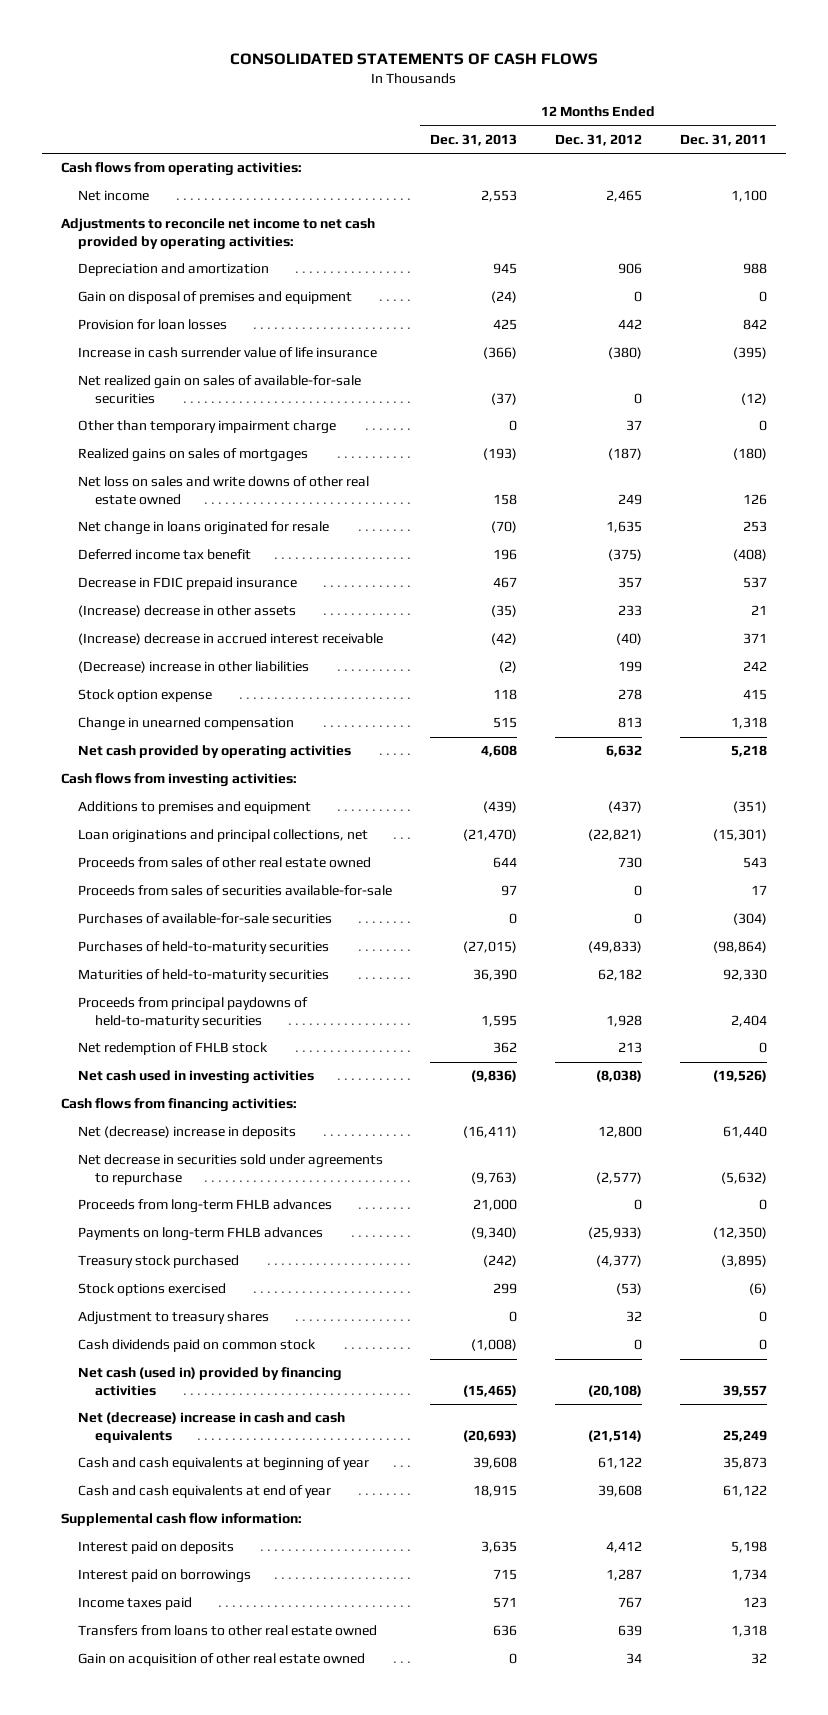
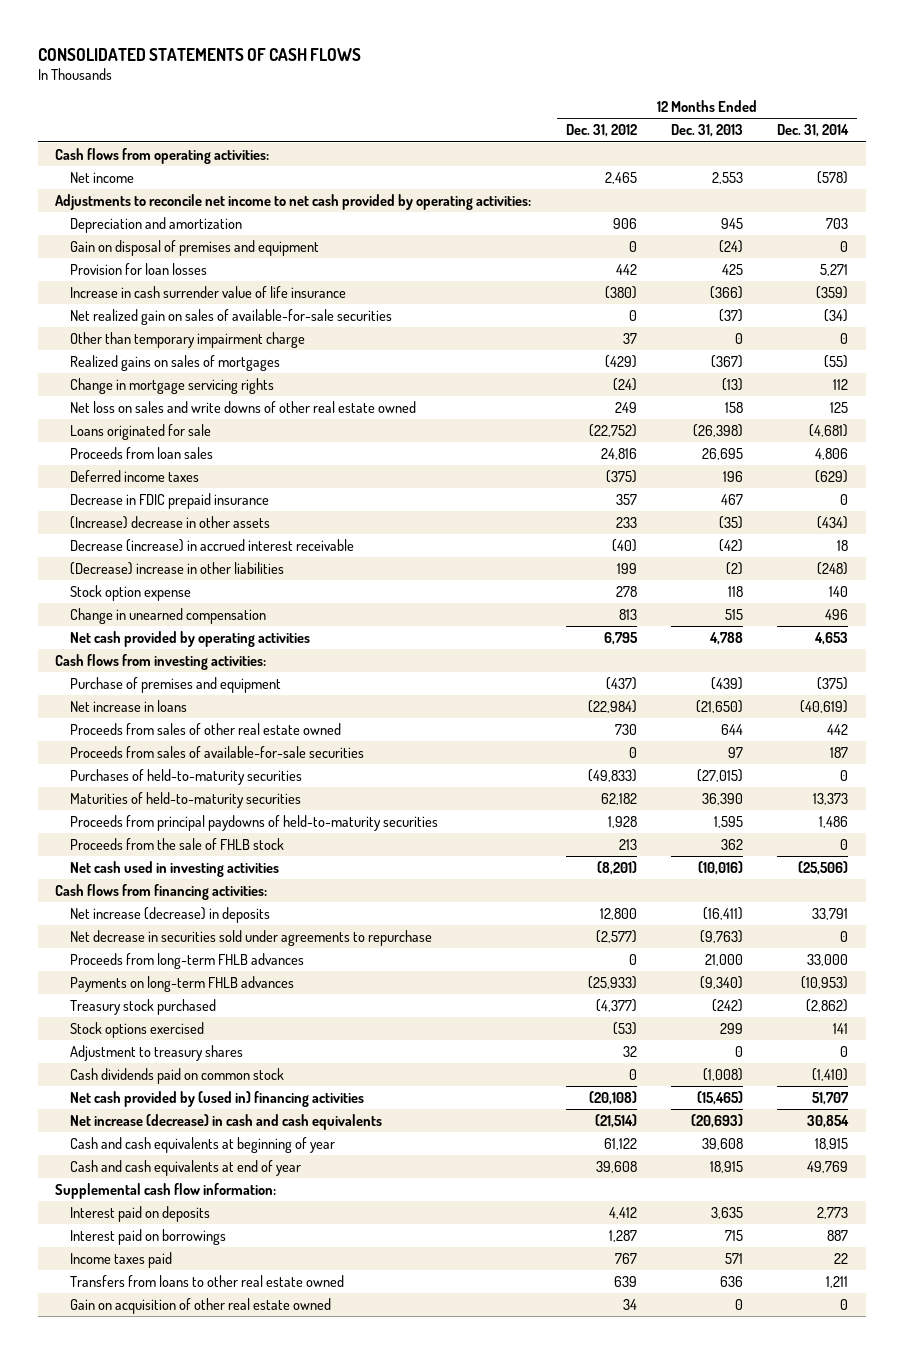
[679,133,767,146] Dec. 31, 2011 -> none
none -> [777,124,850,138] Dec. 31, 2014
[482,448,517,461] (193) -> [711,354,744,368] (367)
[607,448,642,461] (187) -> [604,354,637,368] (429)
none -> [69,377,274,394] Change in mortgage servicing rights
[77,521,329,536] Net change in loans originated for resale -> [69,423,211,440] Loans originated for sale
[490,521,517,534] (70) -> [693,423,744,437] (26,398)
[605,521,642,534] 1,635 -> [588,423,637,437] (22,752)
none -> [69,446,213,459] Proceeds from loan sales
[77,549,251,561] Deferred income tax benefit -> [69,469,199,482] Deferred income taxes
[77,633,383,646] (Increase) decrease in accrued interest receivable -> [69,538,354,552] Decrease (increase) in accrued interest receivable
[480,745,517,758] 4,608 -> [709,631,744,645] 4,788
[605,745,642,758] 6,632 -> [603,631,638,645] 6,795
[77,801,311,815] Additions to premises and equipment -> [69,676,281,693] Purchase of premises and equipment
[77,829,368,844] Loan originations and principal collections, net -> [69,699,187,712] Net increase in loans
[462,829,517,842] (21,470) -> [696,699,744,713] (21,650)
[587,829,642,842] (22,821) -> [587,699,637,713] (22,984)
[77,913,332,925] Purchases of available-for-sale securities -> none
[77,885,392,897] Proceeds from sales of securities available-for-sale -> [69,745,364,758] Proceeds from sales of available-for-sale securities
[77,1042,268,1056] Net redemption of FHLB stock -> [69,837,284,850] Proceeds from the sale of FHLB stock
[470,1070,517,1083] (9,836) -> [698,860,744,875] (10,016)
[595,1070,642,1083] (8,038) -> [596,860,637,875] (8,201)
[77,1126,296,1140] Net (decrease) increase in deposits -> [69,906,270,923] Net increase (decrease) in deposits
[77,1367,342,1396] Net cash (used in) provided by financing activities -> [69,1090,364,1107] Net cash provided by (used in) financing activities
[77,1412,345,1443] Net (decrease) increase in cash and cash equivalents -> [69,1113,382,1130] Net increase (decrease) in cash and cash equivalents

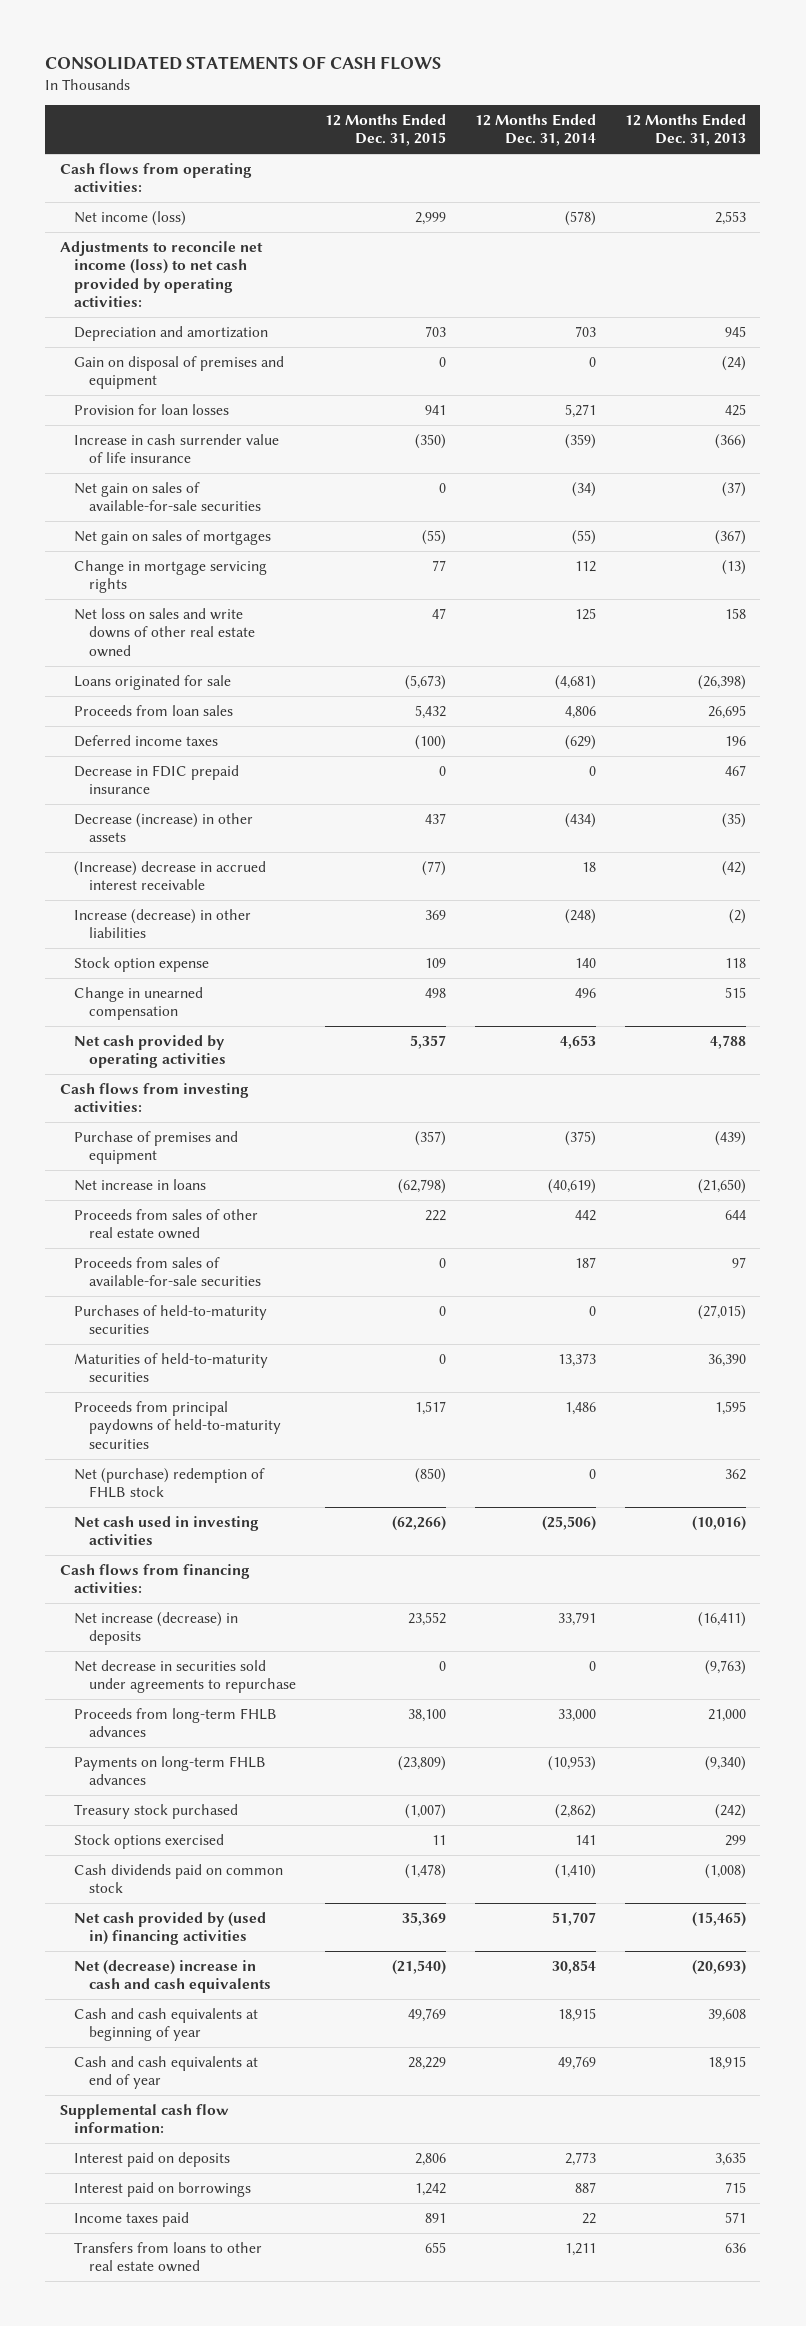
[565,124,637,138] Dec. 31, 2012 -> none
none -> [324,113,446,147] 12 Months Ended Dec. 31, 2015
[69,171,134,183] Net income -> [74,210,187,226] Net income (loss)
[55,193,532,210] Adjustments to reconcile net income to net cash provided by operating activities: -> [59,240,263,308] Adjustments to reconcile net income (loss) to net cash provided by operating activities:
[69,331,305,348] Other than temporary impairment charge -> none
[69,308,392,325] Net realized gain on sales of available-for-sale securities -> [74,481,261,512] Net gain on sales of available-for-sale securities
[69,354,280,371] Realized gains on sales of mortgages -> [74,529,272,545] Net gain on sales of mortgages
[69,515,270,529] (Increase) decrease in other assets -> [74,812,254,843] Decrease (increase) in other assets
[69,538,354,552] Decrease (increase) in accrued interest receivable -> [74,860,267,891] (Increase) decrease in accrued interest receivable
[69,561,284,575] (Decrease) increase in other liabilities -> [74,908,252,939] Increase (decrease) in other liabilities
[69,837,284,850] Proceeds from the sale of FHLB stock -> [74,1467,266,1499] Net (purchase) redemption of FHLB stock
[69,1044,243,1061] Adjustment to treasury shares -> none
[69,1113,382,1130] Net increase (decrease) in cash and cash equivalents -> [74,1959,271,1994] Net (decrease) increase in cash and cash equivalents
[69,1297,331,1314] Gain on acquisition of other real estate owned -> none

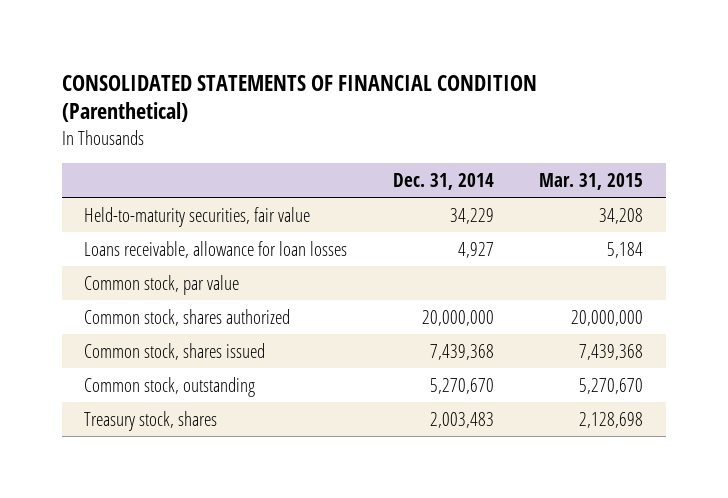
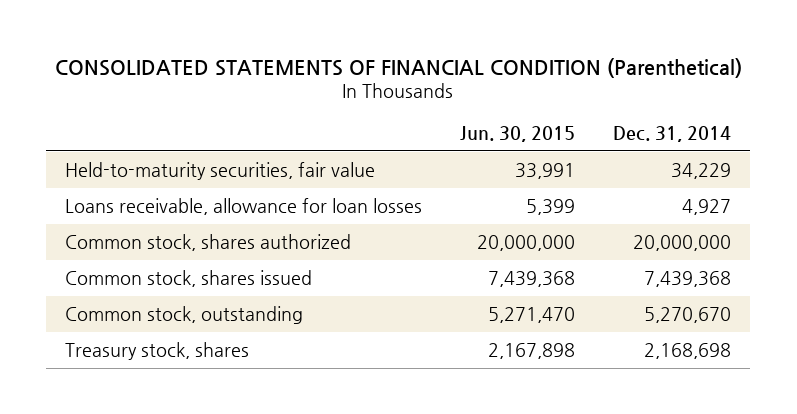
[539,172,644,190] Mar. 31, 2015 -> none
none -> [460,126,576,143] Jun. 30, 2015
[84,274,240,295] Common stock, par value -> none
[429,411,494,428] 2,003,483 -> [644,343,732,360] 2,168,698

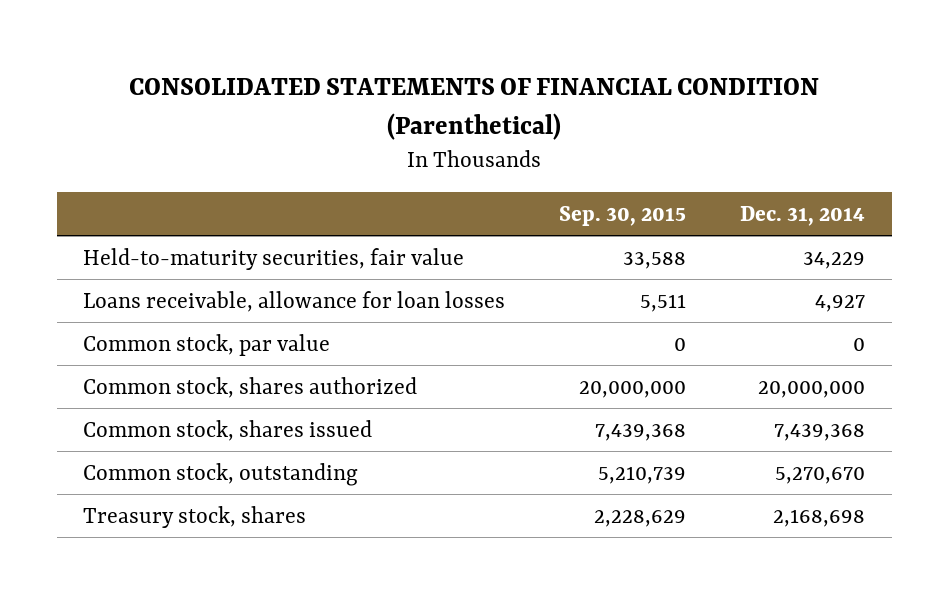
[460,126,576,143] Jun. 30, 2015 -> none
none -> [559,205,687,226] Sep. 30, 2015
none -> [83,333,331,356] Common stock, par value

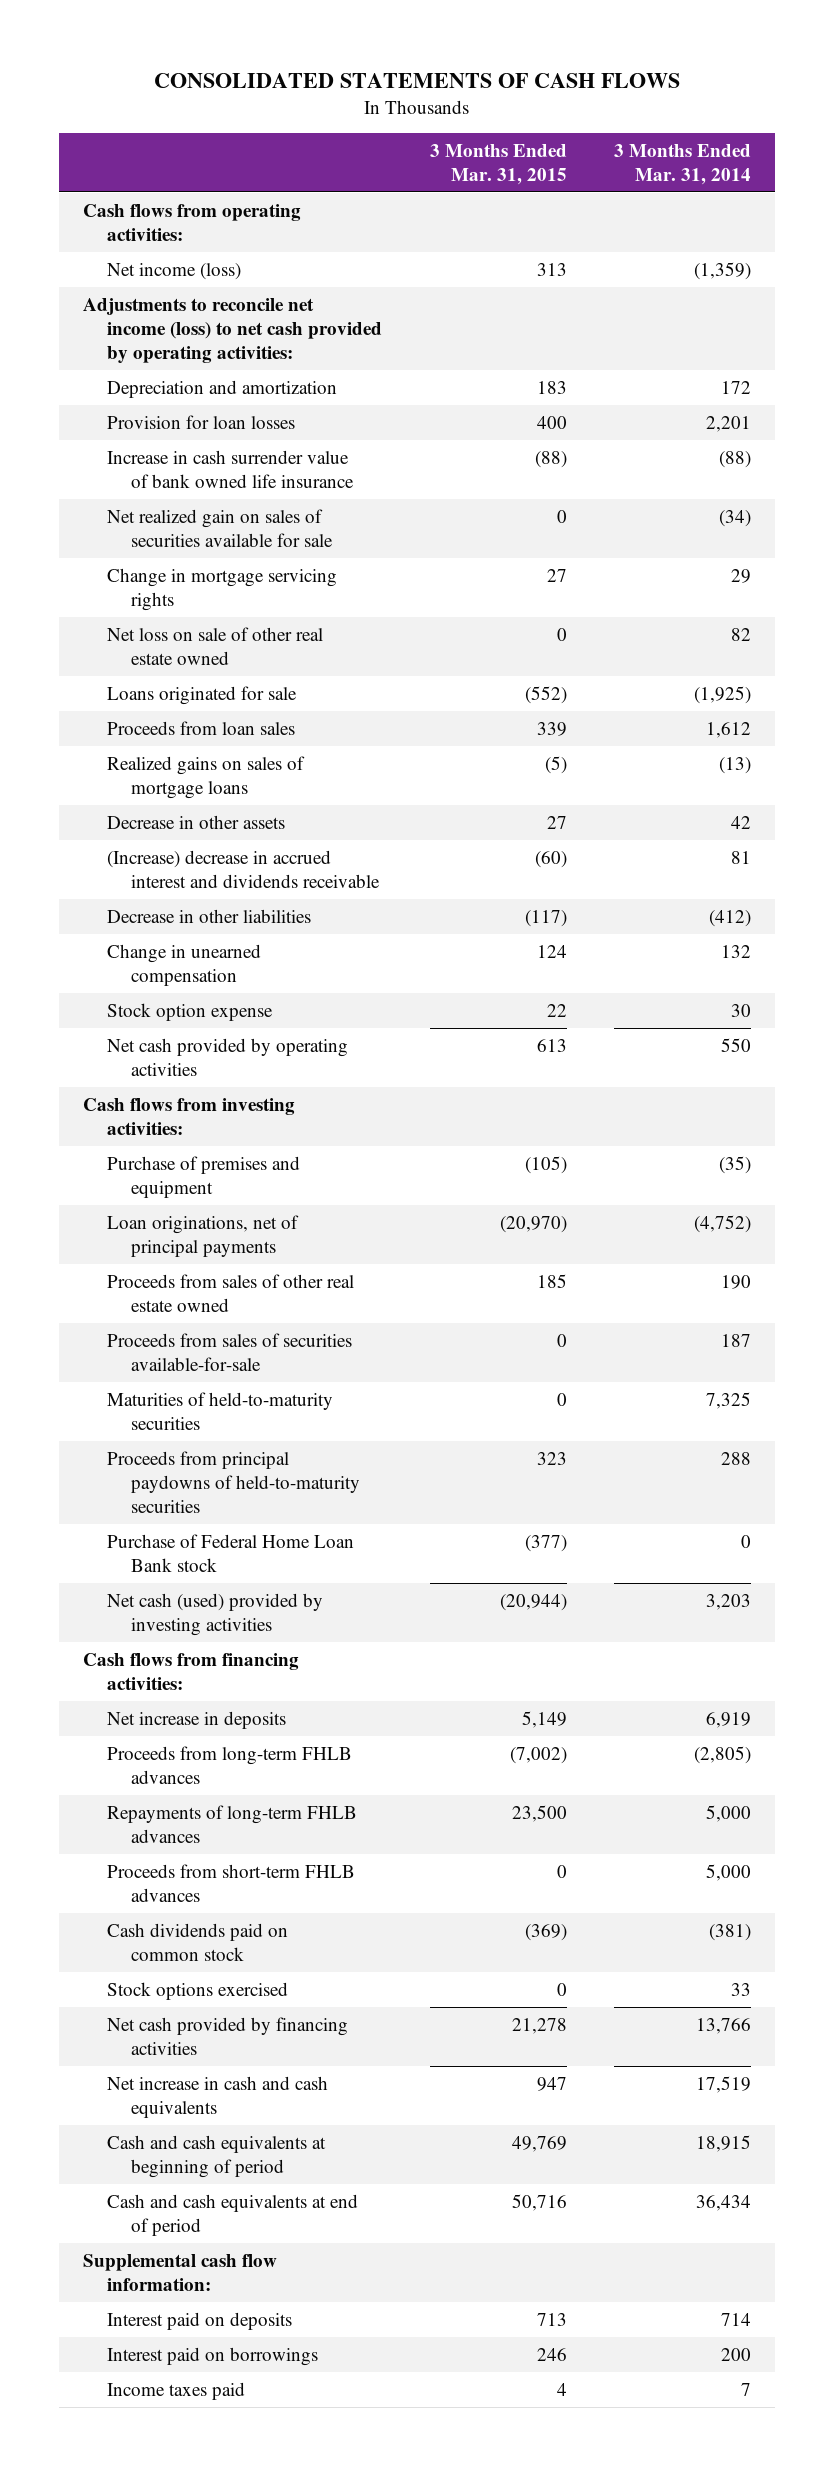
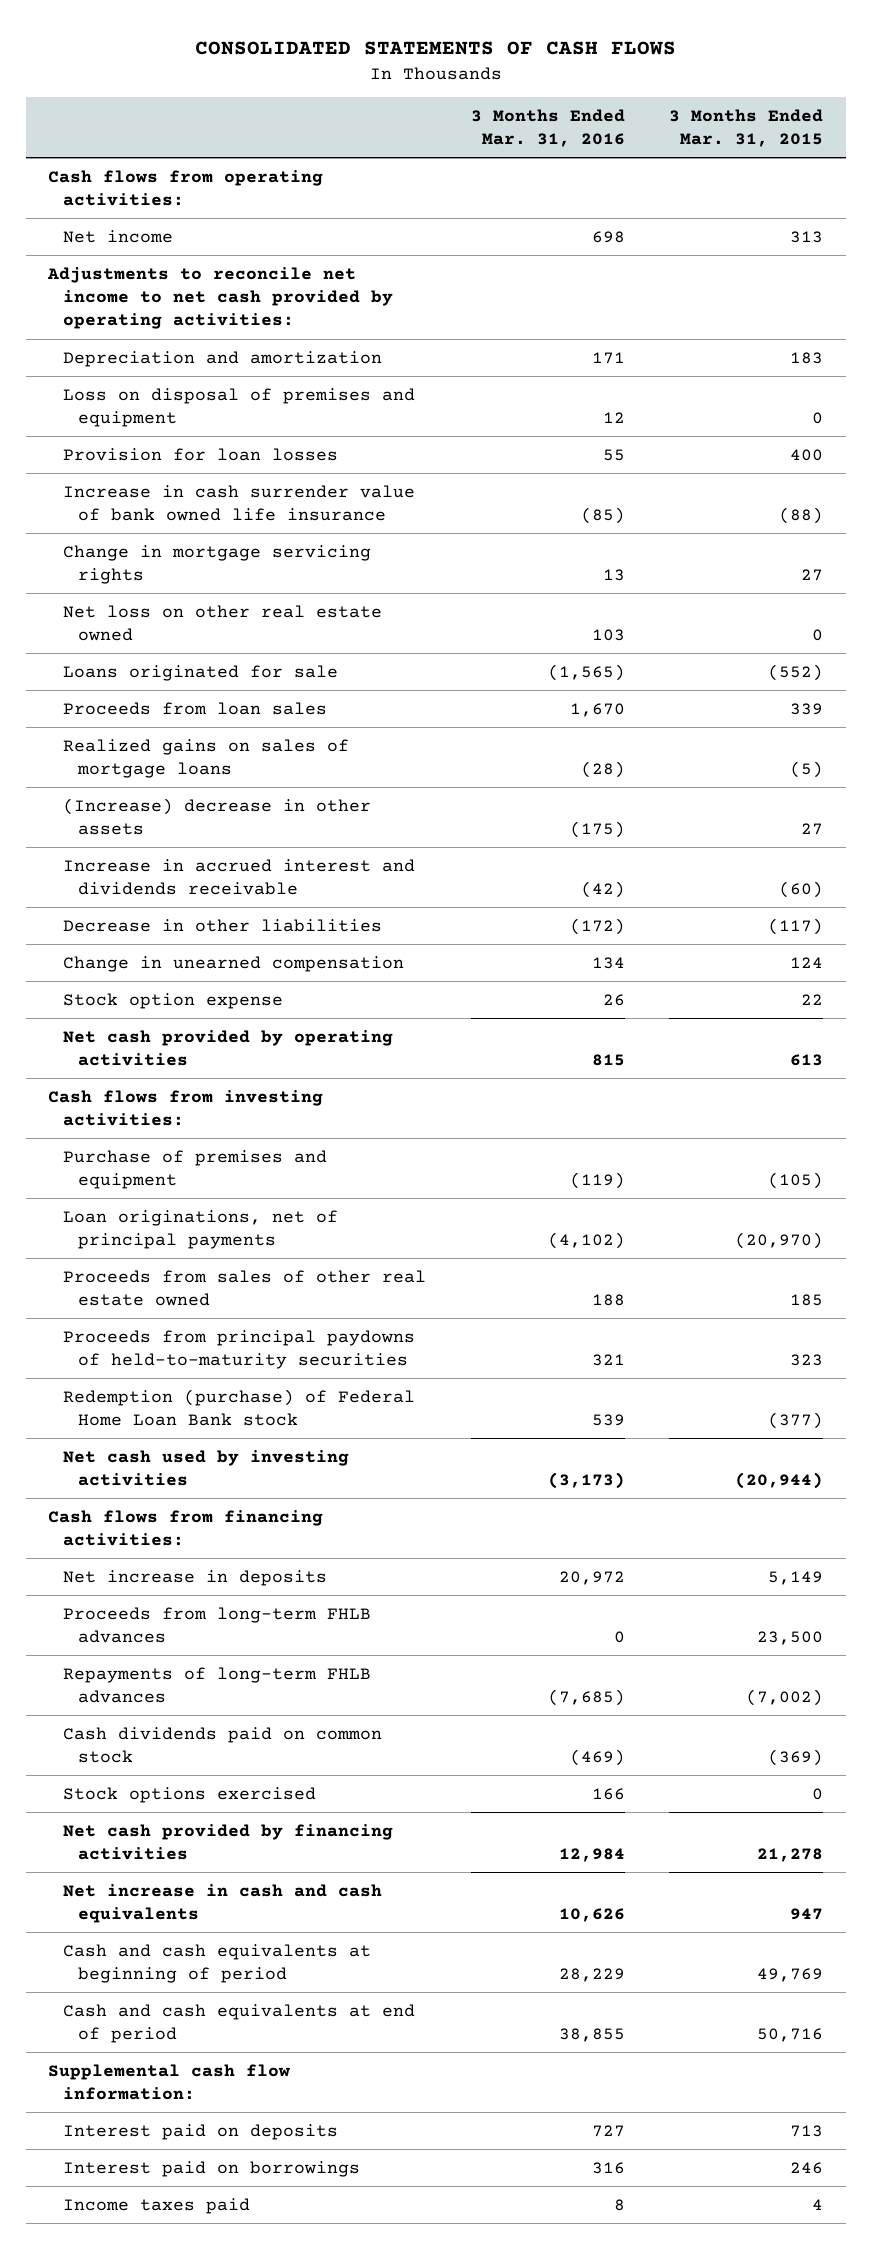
[613,143,751,185] 3 Months Ended Mar. 31, 2014 -> none
none -> [470,108,625,147] 3 Months Ended Mar. 31, 2016
[107,262,242,280] Net income (loss) -> [62,229,173,243] Net income
[82,297,383,363] Adjustments to reconcile net income (loss) to net cash provided by operating activities: -> [47,266,393,330] Adjustments to reconcile net income to net cash provided by operating activities:
none -> [62,387,415,428] Loss on disposal of premises and equipment
[107,508,334,547] Net realized gain on sales of securities available for sale -> none
[107,626,324,665] Net loss on sale of other real estate owned -> [62,604,382,642] Net loss on other real estate owned
[107,814,286,829] Decrease in other assets -> [62,797,371,836] (Increase) decrease in other assets
[107,849,381,888] (Increase) decrease in accrued interest and dividends receivable -> [62,858,415,896] Increase in accrued interest and dividends receivable
[107,1332,353,1371] Proceeds from sales of securities available-for-sale -> none
[107,1391,334,1430] Maturities of held-to-maturity securities -> none
[107,1533,355,1572] Purchase of Federal Home Loan Bank stock -> [62,1388,415,1427] Redemption (purchase) of Federal Home Loan Bank stock
[107,1592,324,1636] Net cash (used) provided by investing activities -> [62,1449,349,1487] Net cash used by investing activities
[107,1863,356,1902] Proceeds from short-term FHLB advances -> none
[509,1746,567,1764] (7,002) -> [757,1631,824,1646] 23,500
[511,1804,567,1822] 23,500 -> [746,1689,824,1707] (7,002)

